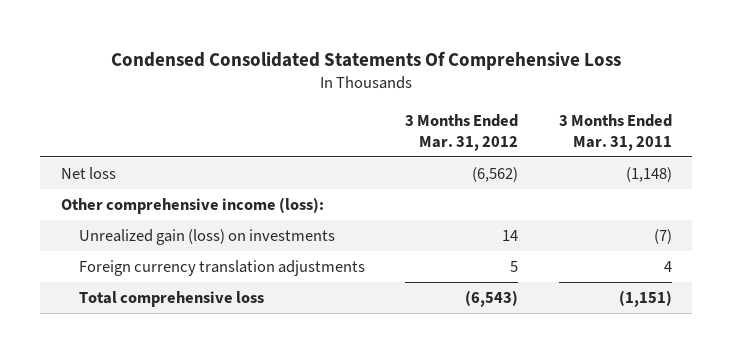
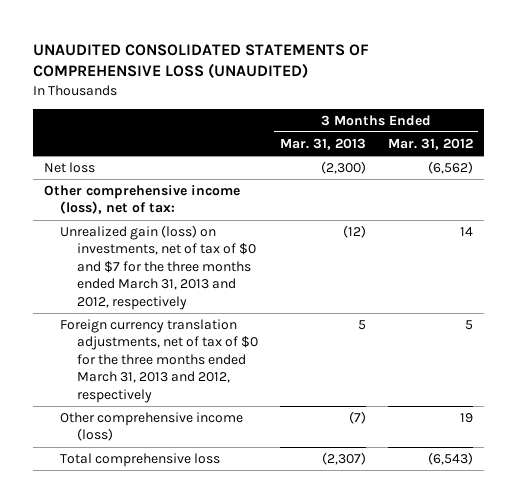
[111,51,622,71] Condensed Consolidated Statements Of Comprehensive Loss -> [33,43,370,79] UNAUDITED CONSOLIDATED STATEMENTS OF COMPREHENSIVE LOSS (UNAUDITED)
[559,113,673,151] 3 Months Ended Mar. 31, 2011 -> none
none -> [279,137,366,150] Mar. 31, 2013
[78,259,365,276] Foreign currency translation adjustments -> none
[60,196,324,214] Other comprehensive income (loss): -> [44,185,241,215] Other comprehensive income (loss), net of tax:
[78,228,335,245] Unrealized gain (loss) on investments -> [60,225,256,310] Unrealized gain (loss) on investments, net of tax of $0 and $7 for the three months ended March 31, 2013 and 2012, respectively
none -> [60,319,258,403] Foreign currency translation adjustments, net of tax of $0 for the three months ended March 31, 2013 and 2012, respectively
none -> [60,412,244,442] Other comprehensive income (loss)

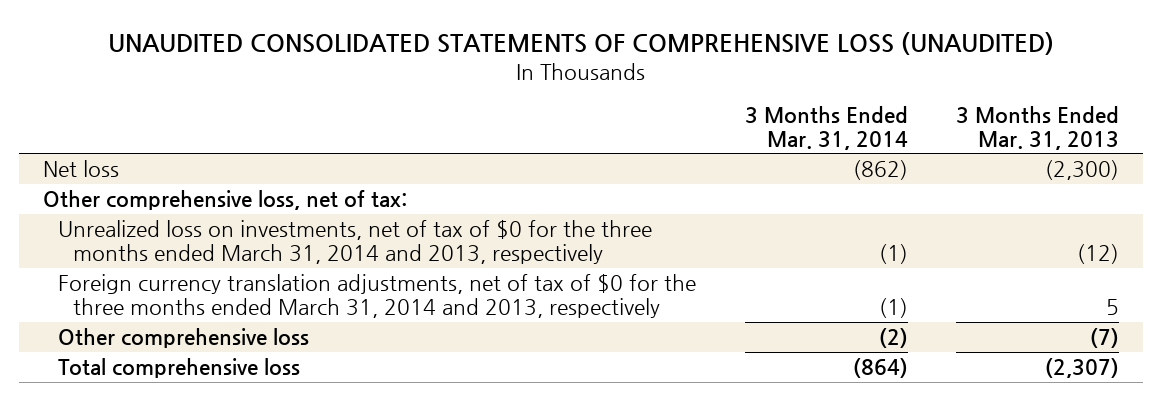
[387,137,473,150] Mar. 31, 2012 -> none
none -> [744,105,908,150] 3 Months Ended Mar. 31, 2014
[44,185,241,215] Other comprehensive income (loss), net of tax: -> [43,190,408,211] Other comprehensive loss, net of tax:
[60,225,256,310] Unrealized gain (loss) on investments, net of tax of $0 and $7 for the three months ended March 31, 2013 and 2012, respectively -> [58,220,653,265] Unrealized loss on investments, net of tax of $0 for the three months ended March 31, 2014 and 2013, respectively
[60,319,258,403] Foreign currency translation adjustments, net of tax of $0 for the three months ended March 31, 2013 and 2012, respectively -> [58,274,697,319] Foreign currency translation adjustments, net of tax of $0 for the three months ended March 31, 2014 and 2013, respectively
[60,412,244,442] Other comprehensive income (loss) -> [58,328,310,349] Other comprehensive loss

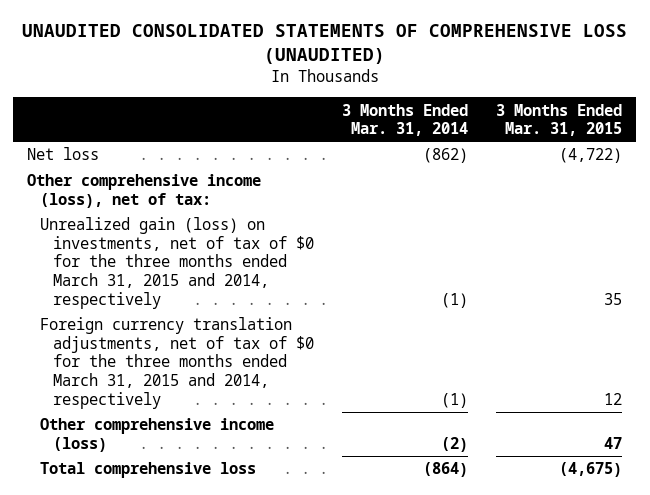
[955,105,1119,150] 3 Months Ended Mar. 31, 2013 -> none
none -> [496,103,623,137] 3 Months Ended Mar. 31, 2015
[43,190,408,211] Other comprehensive loss, net of tax: -> [27,174,262,208] Other comprehensive income (loss), net of tax:
[58,220,653,265] Unrealized loss on investments, net of tax of $0 for the three months ended March 31, 2014 and 2013, respectively -> [40,217,315,309] Unrealized gain (loss) on investments, net of tax of $0 for the three months ended March 31, 2015 and 2014, respectively
[58,274,697,319] Foreign currency translation adjustments, net of tax of $0 for the three months ended March 31, 2014 and 2013, respectively -> [40,317,315,409] Foreign currency translation adjustments, net of tax of $0 for the three months ended March 31, 2015 and 2014, respectively
[58,328,310,349] Other comprehensive loss -> [40,418,275,452] Other comprehensive income (loss)

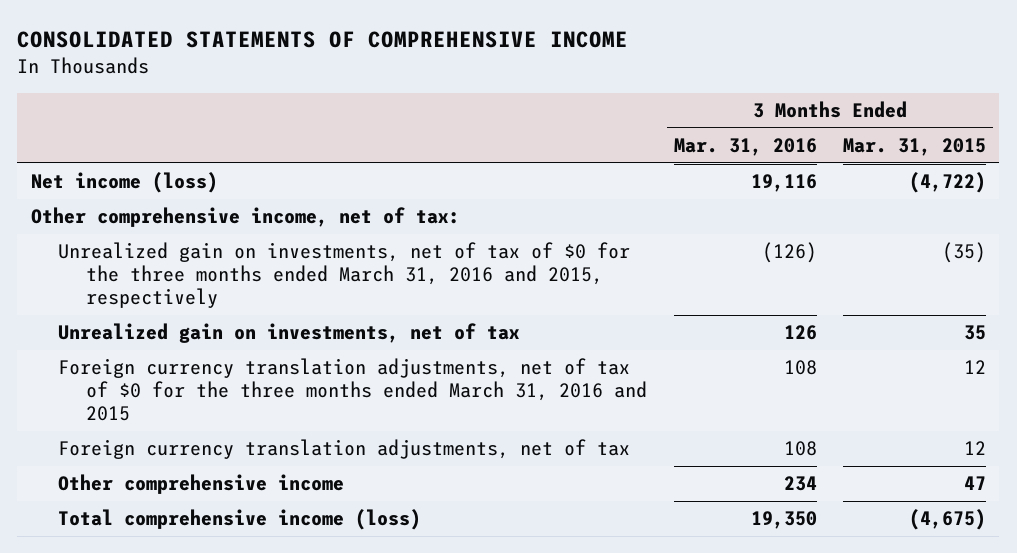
[21,24,627,65] UNAUDITED CONSOLIDATED STATEMENTS OF COMPREHENSIVE LOSS (UNAUDITED) -> [17,31,629,49] CONSOLIDATED STATEMENTS OF COMPREHENSIVE INCOME
[342,103,469,137] 3 Months Ended Mar. 31, 2014 -> none
none -> [673,137,817,156] Mar. 31, 2016
[27,147,100,161] Net loss -> [30,172,218,194] Net income (loss)
[27,174,262,208] Other comprehensive income (loss), net of tax: -> [30,207,460,228] Other comprehensive income, net of tax:
[40,217,315,309] Unrealized gain (loss) on investments, net of tax of $0 for the three months ended March 31, 2015 and 2014, respectively -> [58,242,631,308] Unrealized gain on investments, net of tax of $0 for the three months ended March 31, 2016 and 2015, respectively
[604,292,623,305] 35 -> [942,242,987,264] (35)
none -> [58,323,521,344] Unrealized gain on investments, net of tax
none -> [58,358,648,421] Foreign currency translation adjustments, net of tax of $0 for the three months ended March 31, 2016 and 2015
[40,317,315,409] Foreign currency translation adjustments, net of tax of $0 for the three months ended March 31, 2015 and 2014, respectively -> [58,439,631,460] Foreign currency translation adjustments, net of tax
[40,418,275,452] Other comprehensive income (loss) -> [58,474,345,495] Other comprehensive income
[40,462,257,479] Total comprehensive loss -> [58,509,422,531] Total comprehensive income (loss)

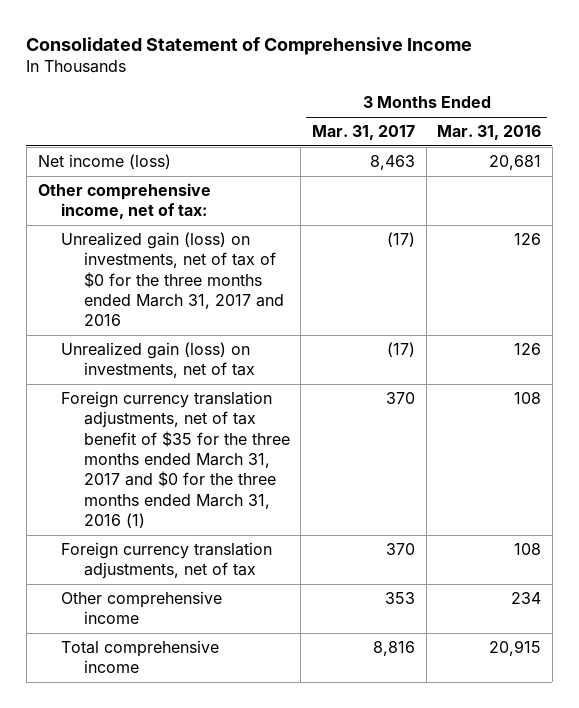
[17,31,629,49] CONSOLIDATED STATEMENTS OF COMPREHENSIVE INCOME -> [26,37,473,56] Consolidated Statement of Comprehensive Income
[843,137,987,156] Mar. 31, 2015 -> none
none -> [312,125,416,141] Mar. 31, 2017
[750,174,817,193] 19,116 -> [489,155,542,171] 20,681
[58,242,631,308] Unrealized gain on investments, net of tax of $0 for the three months ended March 31, 2016 and 2015, respectively -> [60,232,284,327] Unrealized gain (loss) on investments, net of tax of $0 for the three months ended March 31, 2017 and 2016
[761,242,817,264] (126) -> [514,233,542,246] 126
[58,323,521,344] Unrealized gain on investments, net of tax -> [60,342,255,379] Unrealized gain (loss) on investments, net of tax
[58,358,648,421] Foreign currency translation adjustments, net of tax of $0 for the three months ended March 31, 2016 and 2015 -> [60,391,290,528] Foreign currency translation adjustments, net of tax benefit of $35 for the three months ended March 31, 2017 and $0 for the three months ended March 31, 2016 (1)
[58,509,422,531] Total comprehensive income (loss) -> [60,640,219,674] Total comprehensive income
[750,511,817,530] 19,350 -> [489,640,542,657] 20,915

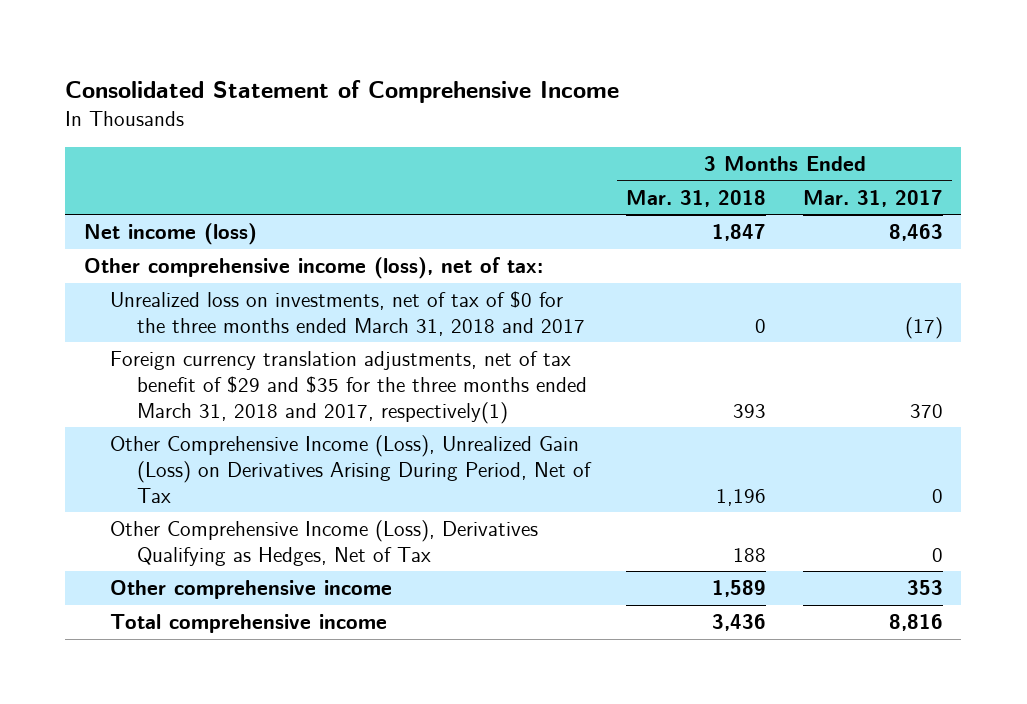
[437,125,542,141] Mar. 31, 2016 -> none
none -> [626,189,767,207] Mar. 31, 2018
[60,342,255,379] Unrealized gain (loss) on investments, net of tax -> none
[60,542,272,580] Foreign currency translation adjustments, net of tax -> none
[37,183,211,220] Other comprehensive income, net of tax: -> [83,257,543,280] Other comprehensive income (loss), net of tax:
[60,232,284,327] Unrealized gain (loss) on investments, net of tax of $0 for the three months ended March 31, 2017 and 2016 -> [110,291,585,337] Unrealized loss on investments, net of tax of $0 for the three months ended March 31, 2018 and 2017
[60,391,290,528] Foreign currency translation adjustments, net of tax benefit of $35 for the three months ended March 31, 2017 and $0 for the three months ended March 31, 2016 (1) -> [110,351,587,424] Foreign currency translation adjustments, net of tax benefit of $29 and $35 for the three months ended March 31, 2018 and 2017, respectively(1)
none -> [110,435,592,503] Other Comprehensive Income (Loss), Unrealized Gain (Loss) on Derivatives Arising During Period, Net of Tax
none -> [110,520,539,567] Other Comprehensive Income (Loss), Derivatives Qualifying as Hedges, Net of Tax

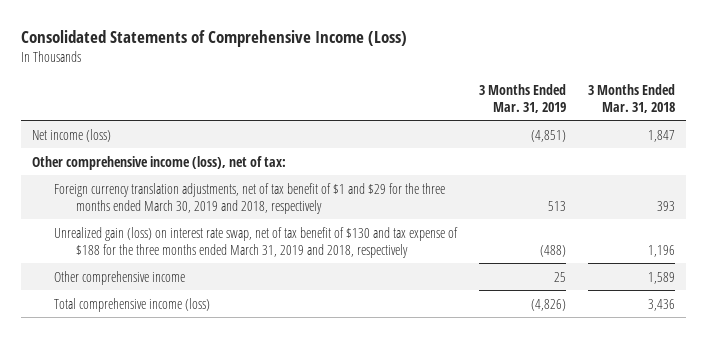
[65,80,620,104] Consolidated Statement of Comprehensive Income -> [20,29,407,47] Consolidated Statements of Comprehensive Income (Loss)
[802,189,943,207] Mar. 31, 2017 -> none
none -> [479,83,567,114] 3 Months Ended Mar. 31, 2019
[110,291,585,337] Unrealized loss on investments, net of tax of $0 for the three months ended March 31, 2018 and 2017 -> none
[110,520,539,567] Other Comprehensive Income (Loss), Derivatives Qualifying as Hedges, Net of Tax -> none
[110,351,587,424] Foreign currency translation adjustments, net of tax benefit of $29 and $35 for the three months ended March 31, 2018 and 2017, respectively(1) -> [53,182,445,214] Foreign currency translation adjustments, net of tax benefit of $1 and $29 for the three months ended March 30, 2019 and 2018, respectively
[110,435,592,503] Other Comprehensive Income (Loss), Unrealized Gain (Loss) on Derivatives Arising During Period, Net of Tax -> [53,226,458,258] Unrealized gain (loss) on interest rate swap, net of tax benefit of $130 and tax expense of $188 for the three months ended March 31, 2019 and 2018, respectively
[110,614,388,634] Total comprehensive income -> [53,297,210,312] Total comprehensive income (loss)

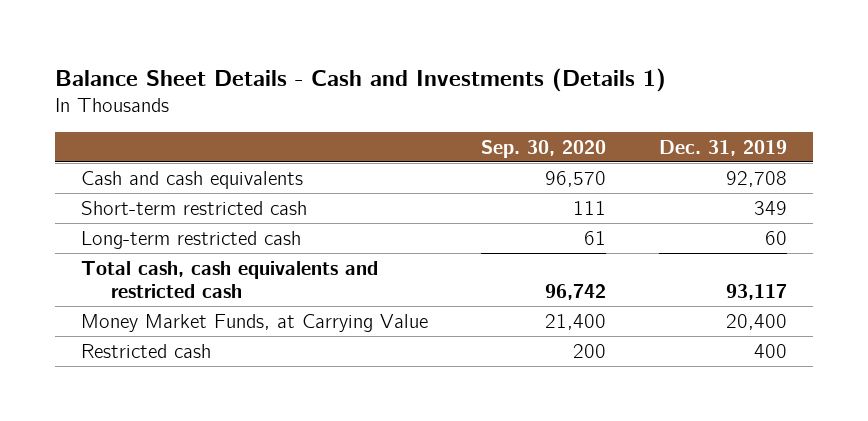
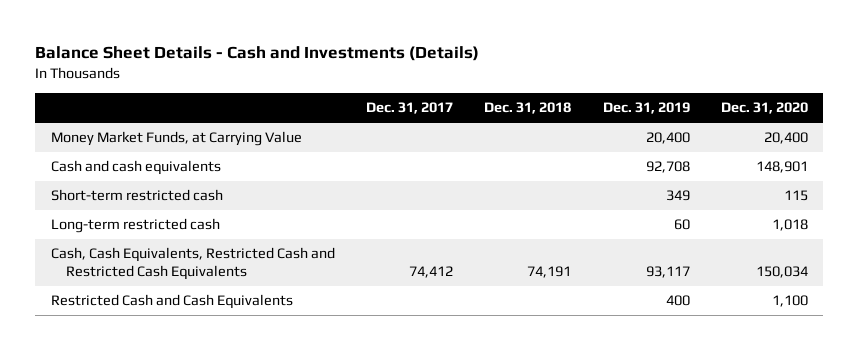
[55,67,667,92] Balance Sheet Details - Cash and Investments (Details 1) -> [35,46,480,62] Balance Sheet Details - Cash and Investments (Details)
[481,139,607,158] Sep. 30, 2020 -> none
none -> [366,102,454,115] Dec. 31, 2017
none -> [484,102,572,115] Dec. 31, 2018
none -> [720,102,808,115] Dec. 31, 2020
[81,313,429,332] Money Market Funds, at Carrying Value -> [50,131,302,147] Money Market Funds, at Carrying Value
[81,260,379,299] Total cash, cash equivalents and restricted cash -> [50,247,335,281] Cash, Cash Equivalents, Restricted Cash and Restricted Cash Equivalents
[81,343,212,358] Restricted cash -> [50,294,293,310] Restricted Cash and Cash Equivalents

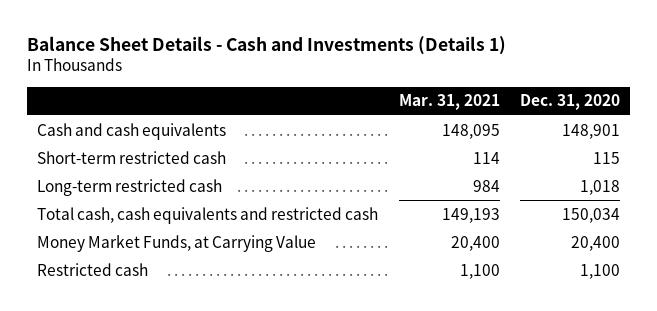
[35,46,480,62] Balance Sheet Details - Cash and Investments (Details) -> [26,35,506,55] Balance Sheet Details - Cash and Investments (Details 1)
[366,102,454,115] Dec. 31, 2017 -> none
[484,102,572,115] Dec. 31, 2018 -> none
[602,102,690,115] Dec. 31, 2019 -> none
none -> [398,94,500,111] Mar. 31, 2021
[50,247,335,281] Cash, Cash Equivalents, Restricted Cash and Restricted Cash Equivalents -> [36,206,378,224] Total cash, cash equivalents and restricted cash
[50,131,302,147] Money Market Funds, at Carrying Value -> [36,234,316,252] Money Market Funds, at Carrying Value
[50,294,293,310] Restricted Cash and Cash Equivalents -> [36,262,148,276] Restricted cash

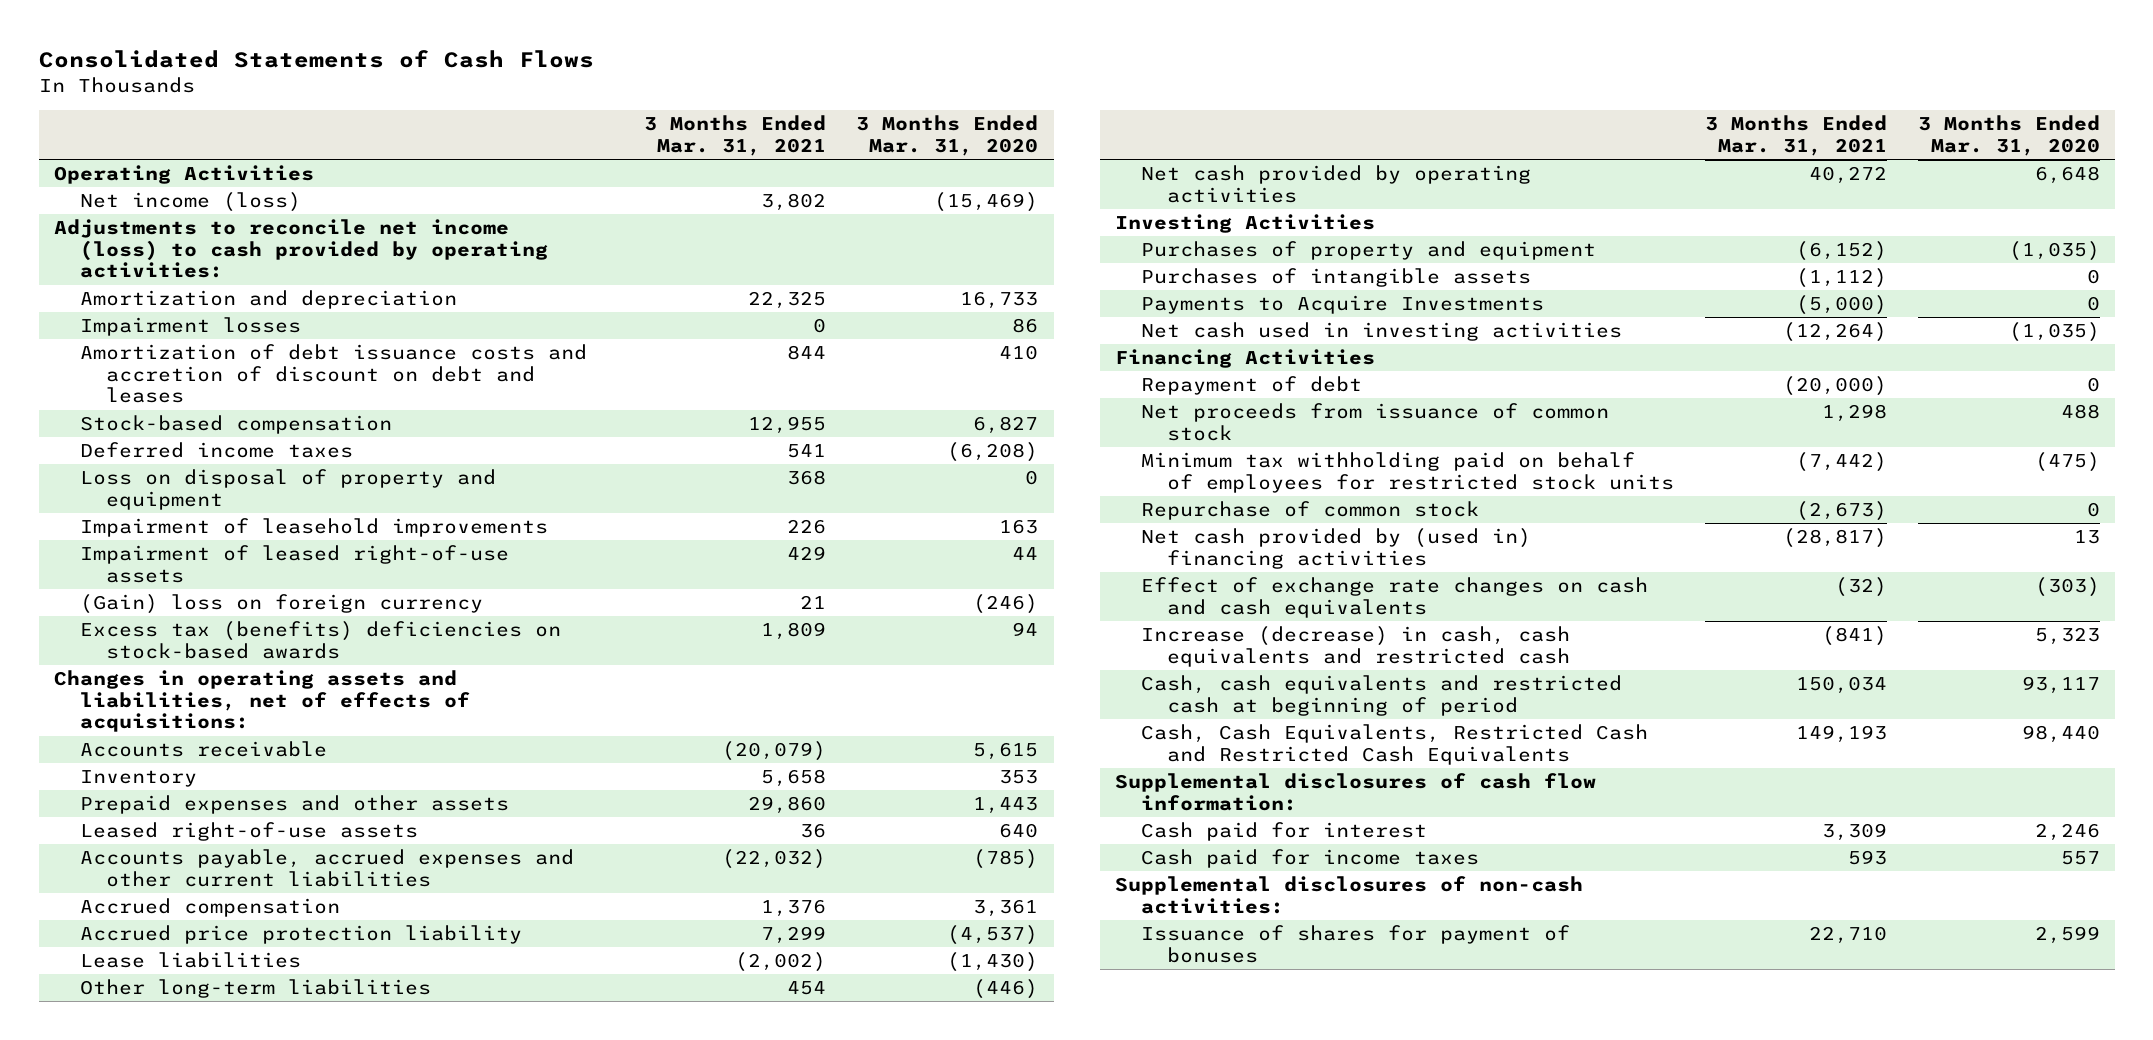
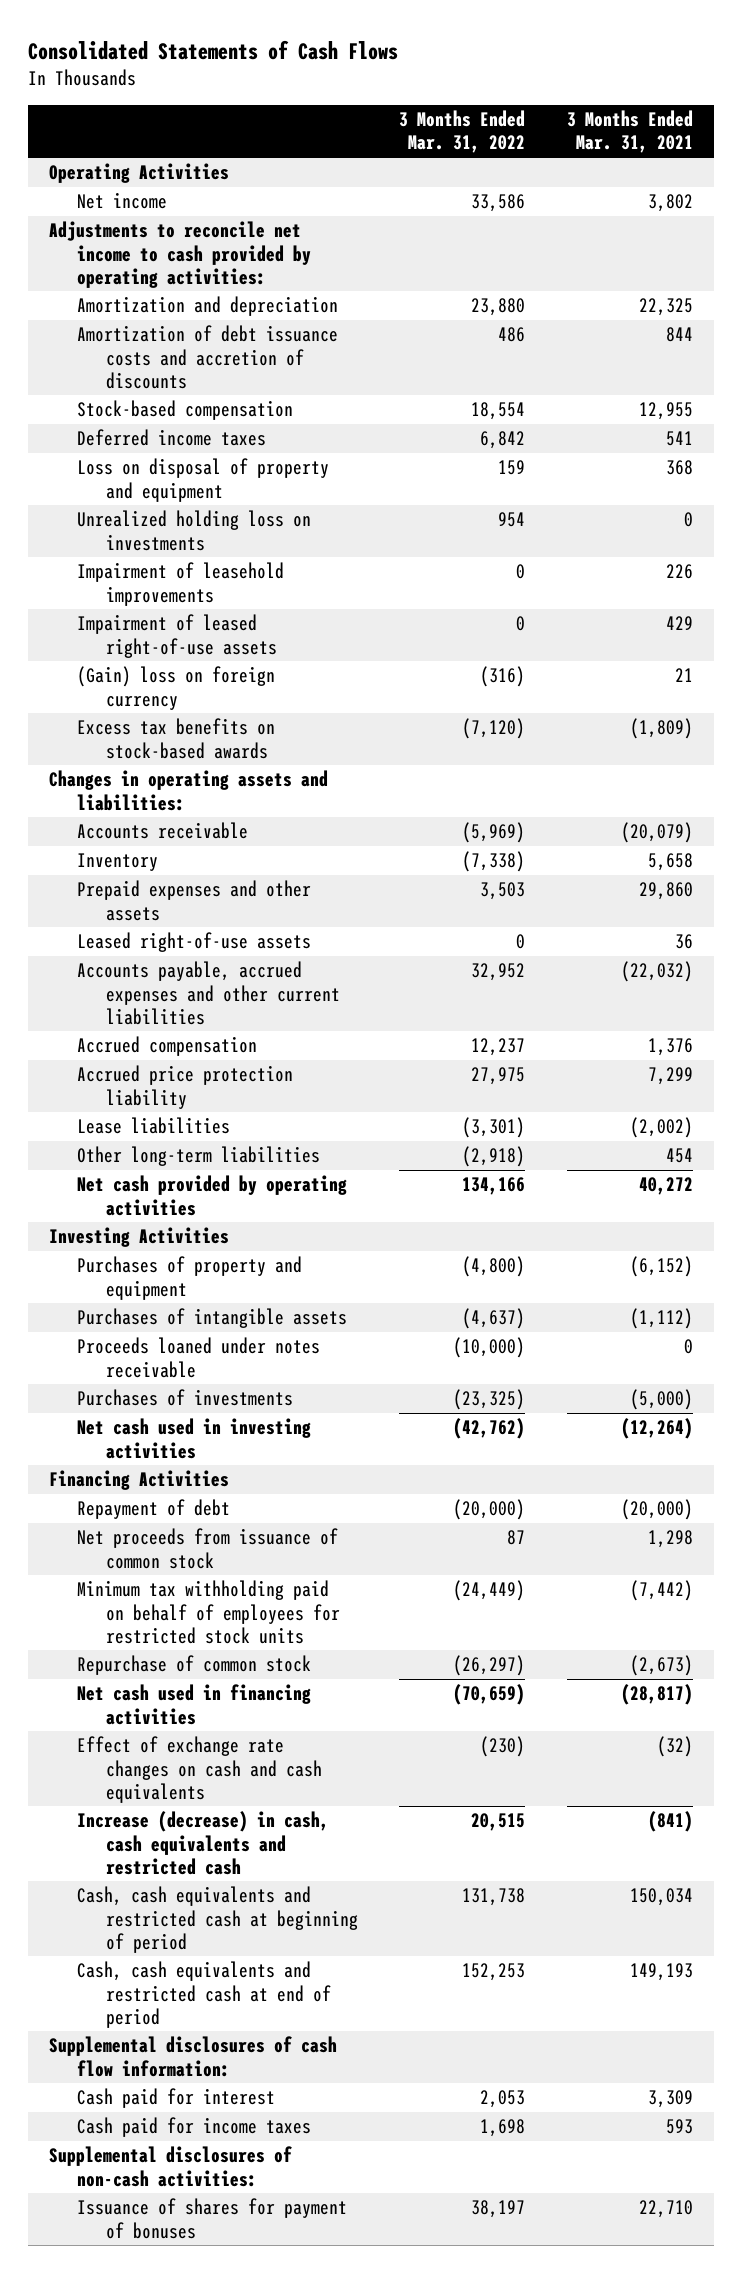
[856,115,1039,156] 3 Months Ended Mar. 31, 2020 -> none
none -> [399,110,526,154] 3 Months Ended Mar. 31, 2022
[80,192,302,213] Net income (loss) -> [77,192,168,210] Net income
[53,219,549,279] Adjustments to reconcile net income (loss) to cash provided by operating activities: -> [48,221,312,288] Adjustments to reconcile net income to cash provided by operating activities:
[80,317,302,337] Impairment losses -> none
[80,344,588,404] Amortization of debt issuance costs and accretion of discount on debt and leases -> [77,325,339,389] Amortization of debt issuance costs and accretion of discounts
none -> [77,510,312,551] Unrealized holding loss on investments
[80,621,562,659] Excess tax (benefits) deficiencies on stock-based awards -> [77,718,276,759] Excess tax benefits on stock-based awards
[760,622,826,641] 1,809 -> [629,718,693,740] (1,809)
[53,670,471,733] Changes in operating assets and liabilities, net of effects of acquisitions: -> [48,770,328,811] Changes in operating assets and liabilities:
none -> [77,1337,321,1378] Proceeds loaned under notes receivable
[1141,295,1545,315] Payments to Acquire Investments -> [77,1389,294,1407] Purchases of investments
[1141,528,1532,569] Net cash provided by (used in) financing activities -> [77,1684,312,1725] Net cash used in financing activities
[1141,724,1649,765] Cash, Cash Equivalents, Restricted Cash and Restricted Cash Equivalents -> [77,1961,331,2028] Cash, cash equivalents and restricted cash at end of period

